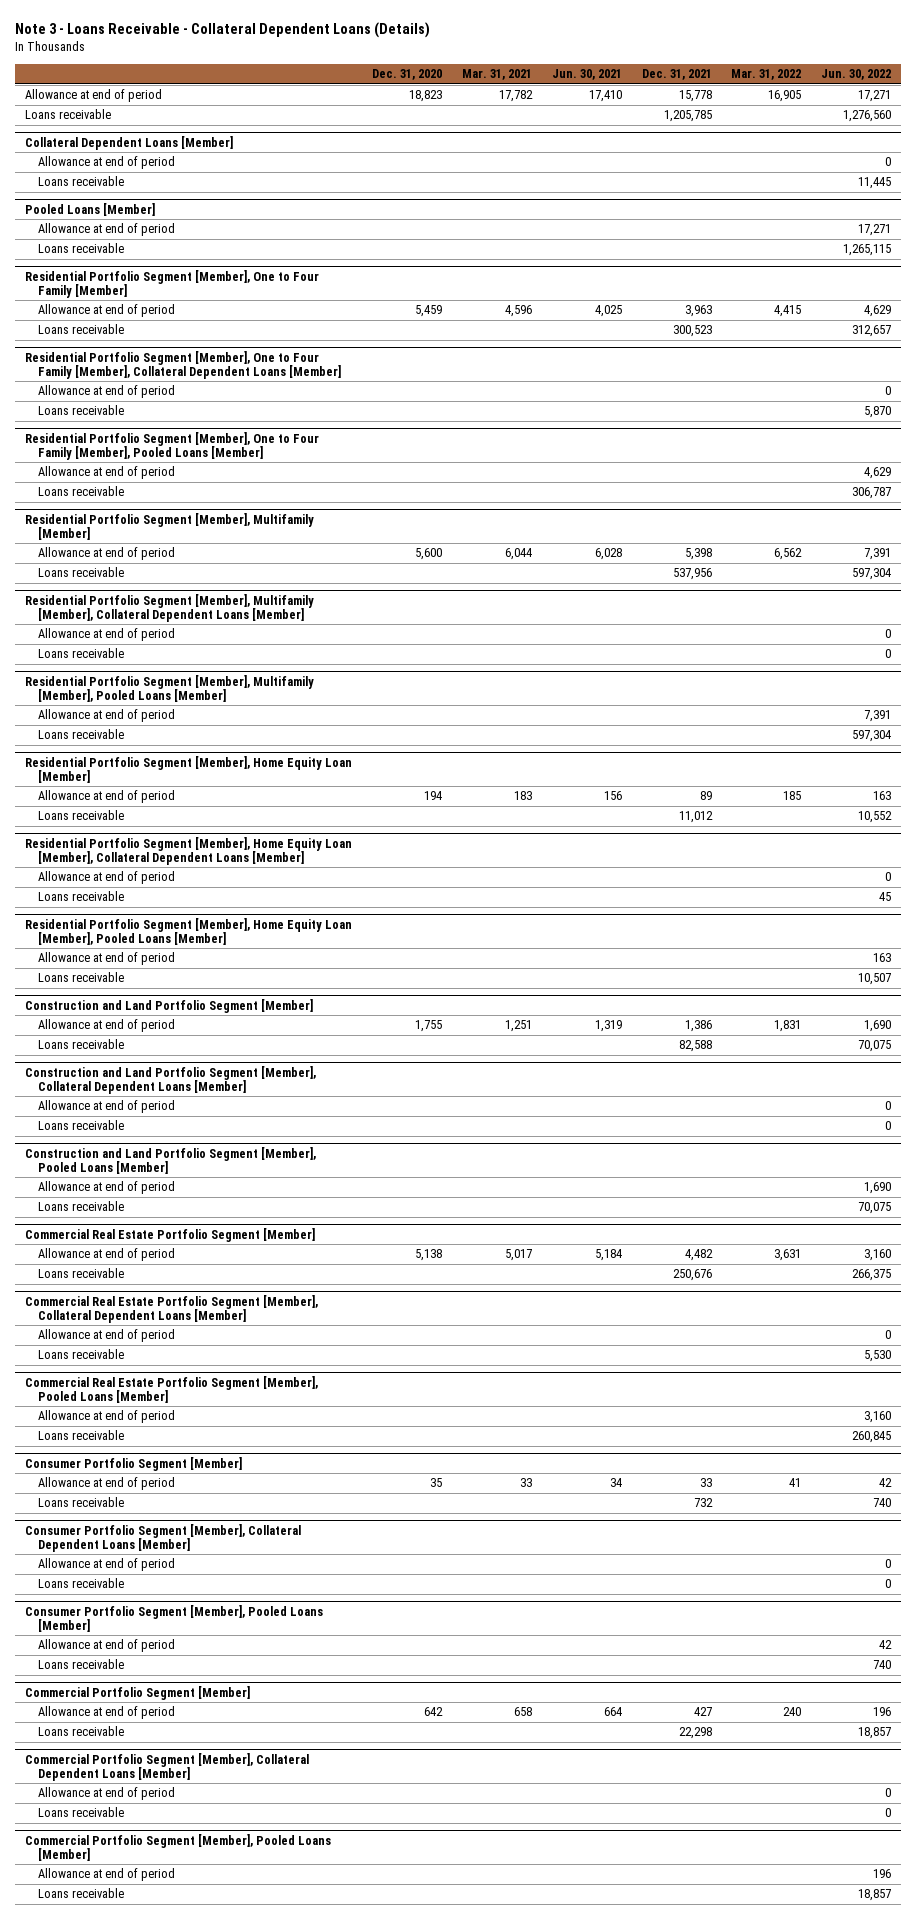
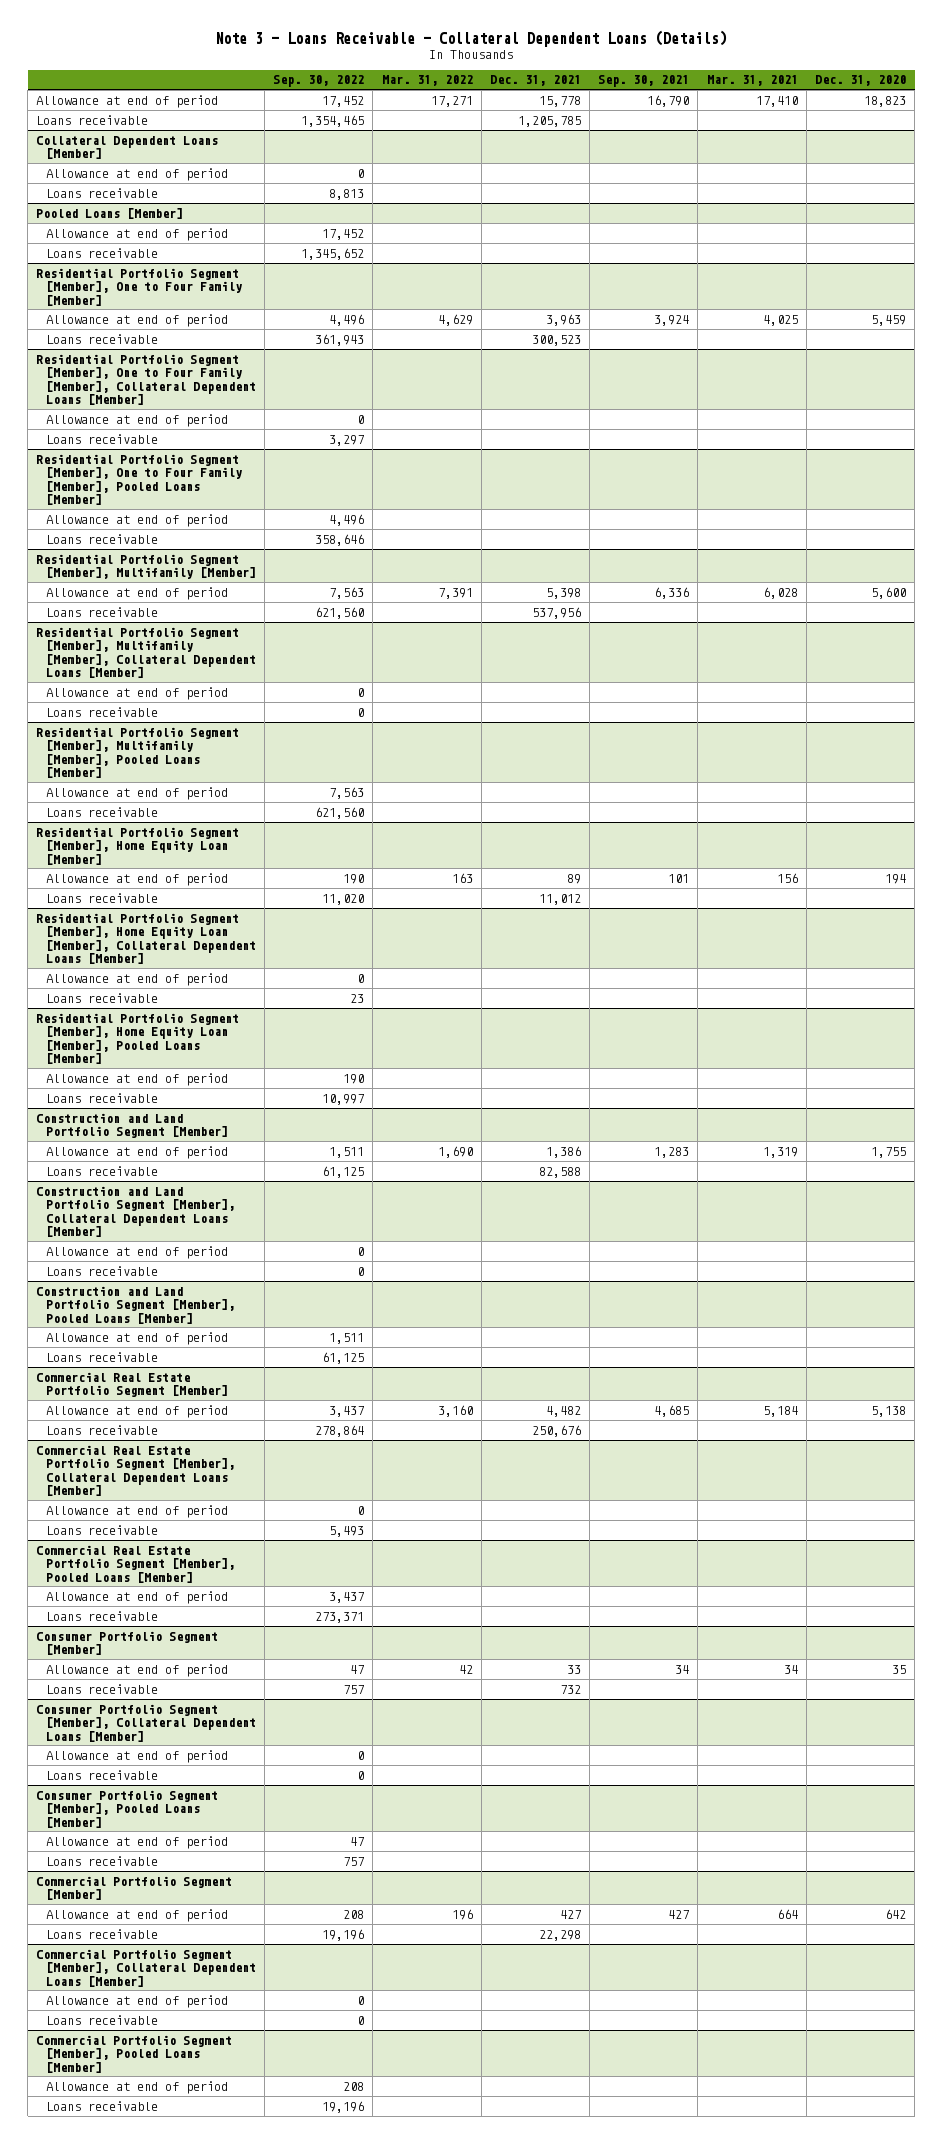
[551,69,622,81] Jun. 30, 2021 -> none
[821,69,892,81] Jun. 30, 2022 -> none
none -> [273,75,365,88] Sep. 30, 2022
none -> [598,75,690,88] Sep. 30, 2021
[498,90,533,103] 17,782 -> [755,95,798,107] 17,410
[768,90,802,103] 16,905 -> [430,95,473,107] 17,271
[504,305,532,318] 4,596 -> [762,314,798,326] 4,025
[774,305,802,318] 4,415 -> [437,313,473,326] 4,629
[504,548,532,561] 6,044 -> [762,586,798,599] 6,028
[774,548,803,561] 6,562 -> [437,587,473,599] 7,391
[513,791,532,801] 183 -> [776,872,798,883] 156
[783,791,802,801] 185 -> [451,872,473,883] 163
[504,1020,532,1033] 1,251 -> [762,1146,798,1158] 1,319
[774,1020,802,1033] 1,831 -> [437,1145,473,1158] 1,690
[504,1249,532,1262] 5,017 -> [762,1405,798,1417] 5,184
[774,1249,802,1262] 3,631 -> [437,1404,473,1417] 3,160
[519,1478,532,1488] 33 -> [783,1664,798,1674] 34
[789,1478,802,1488] 41 -> [458,1664,473,1674] 42
[513,1707,532,1717] 658 -> [776,1908,798,1919] 664
[783,1707,802,1717] 240 -> [451,1908,473,1920] 196

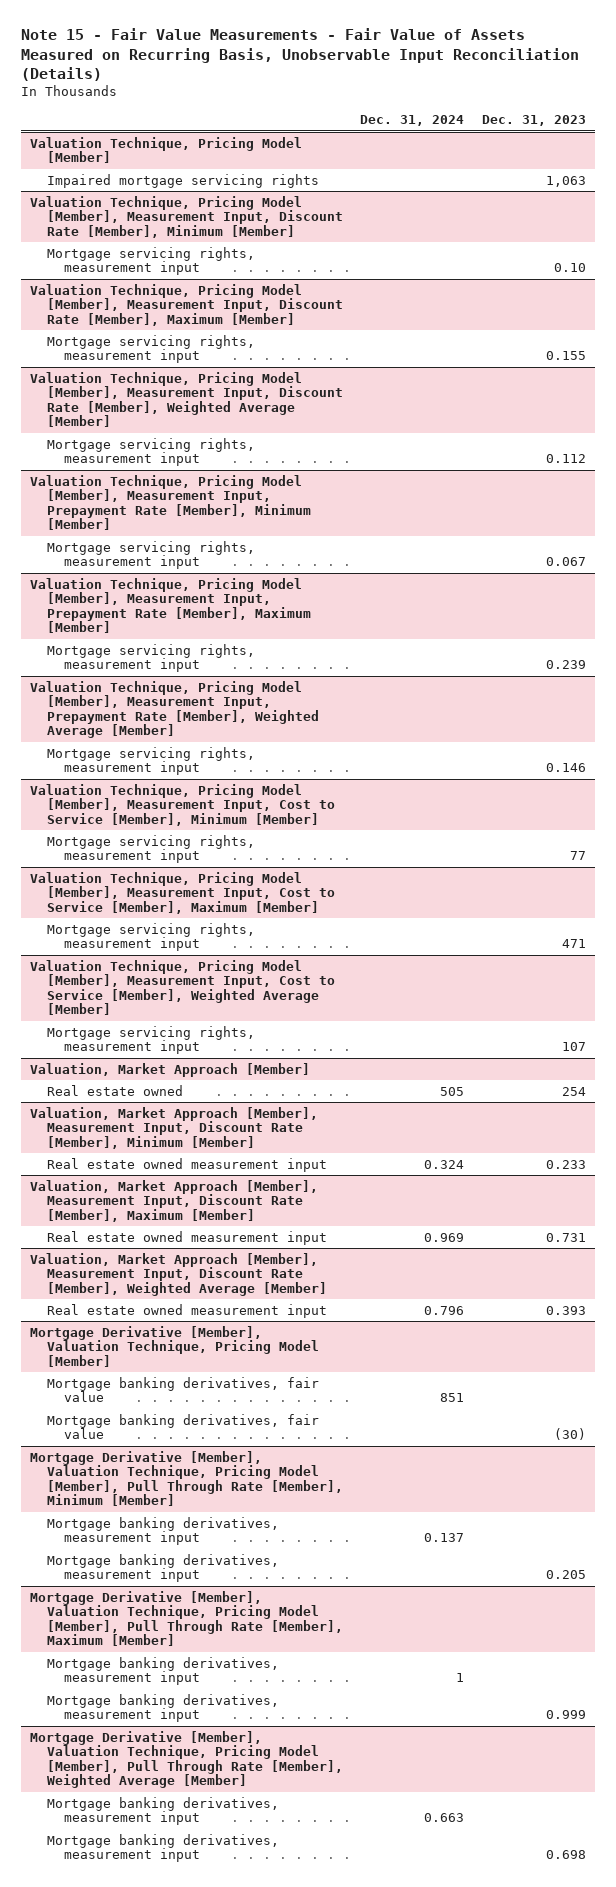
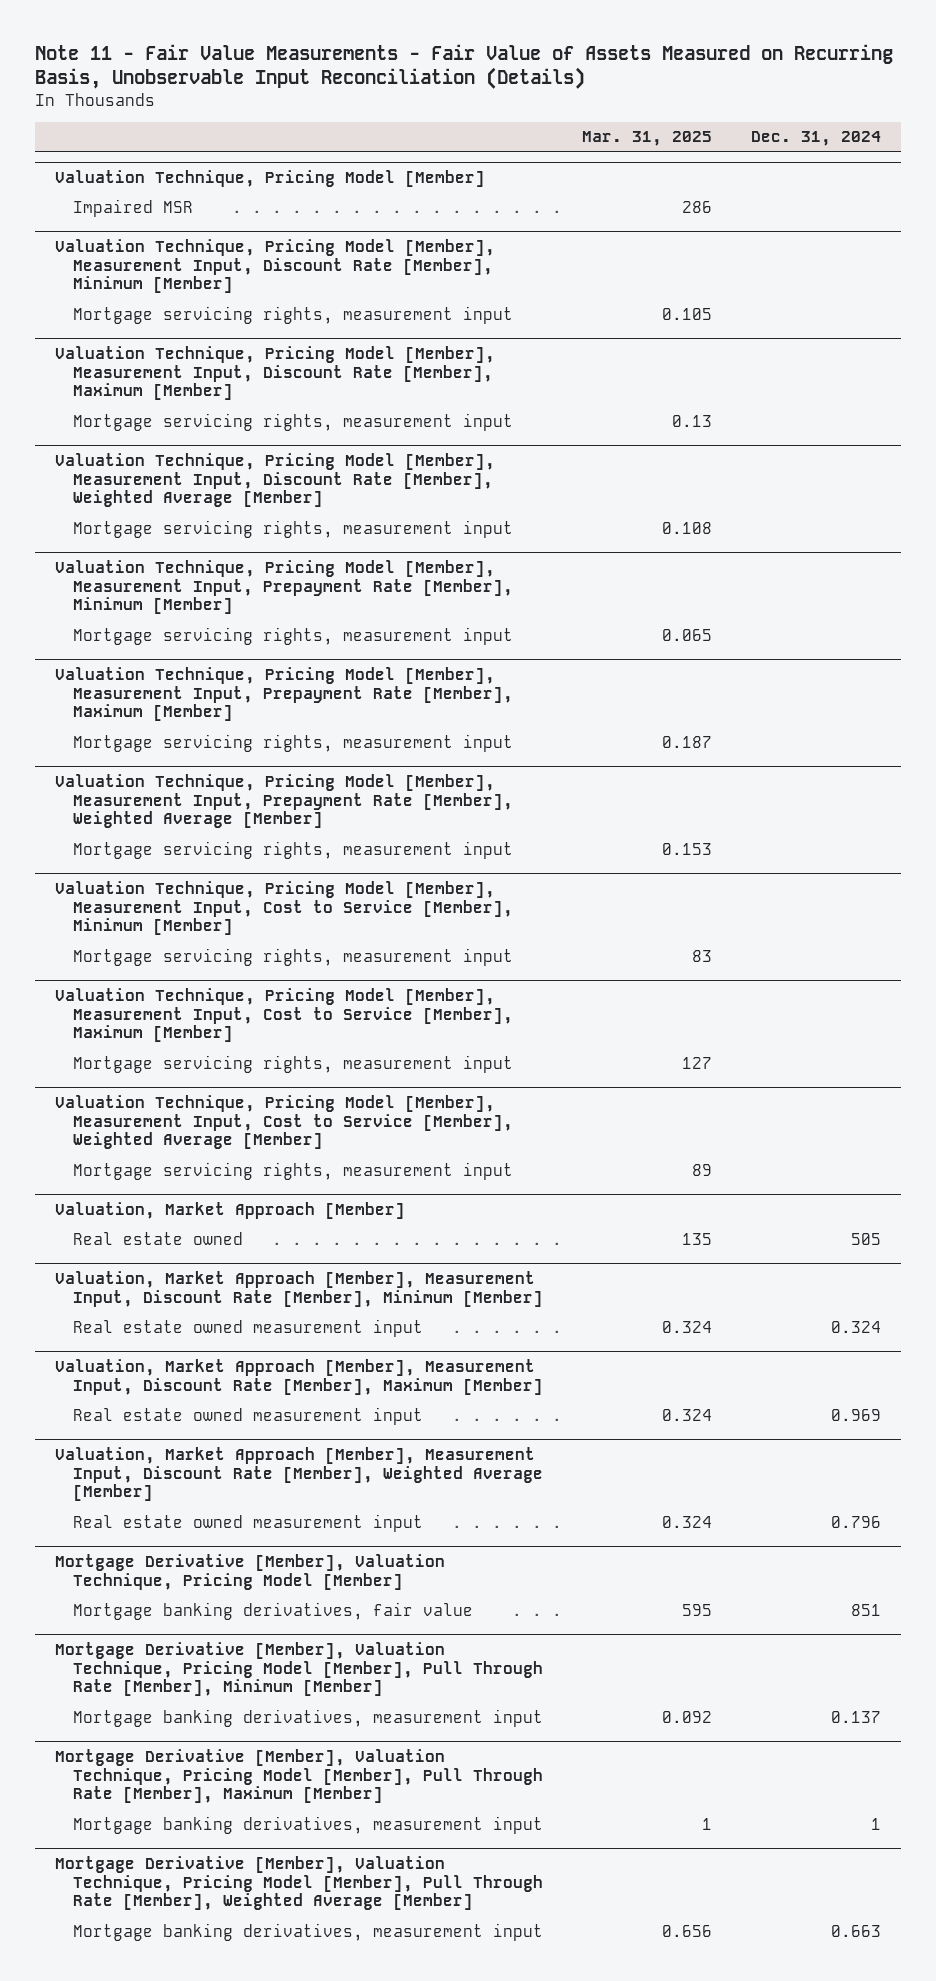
[21,28,580,82] Note 15 - Fair Value Measurements - Fair Value of Assets Measured on Recurring Basis, Unobservable Input Reconciliation (Details) -> [34,43,893,90] Note 11 - Fair Value Measurements - Fair Value of Assets Measured on Recurring Basis, Unobservable Input Reconciliation (Details)
[481,114,586,126] Dec. 31, 2023 -> none
none -> [581,131,712,147] Mar. 31, 2025
[46,173,319,188] Impaired mortgage servicing rights -> [72,198,193,217] Impaired MSR
[46,1413,319,1440] Mortgage banking derivatives, fair value -> none
[46,1553,279,1583] Mortgage banking derivatives, measurement input -> none
[46,1693,279,1723] Mortgage banking derivatives, measurement input -> none
[46,1833,279,1863] Mortgage banking derivatives, measurement input -> none

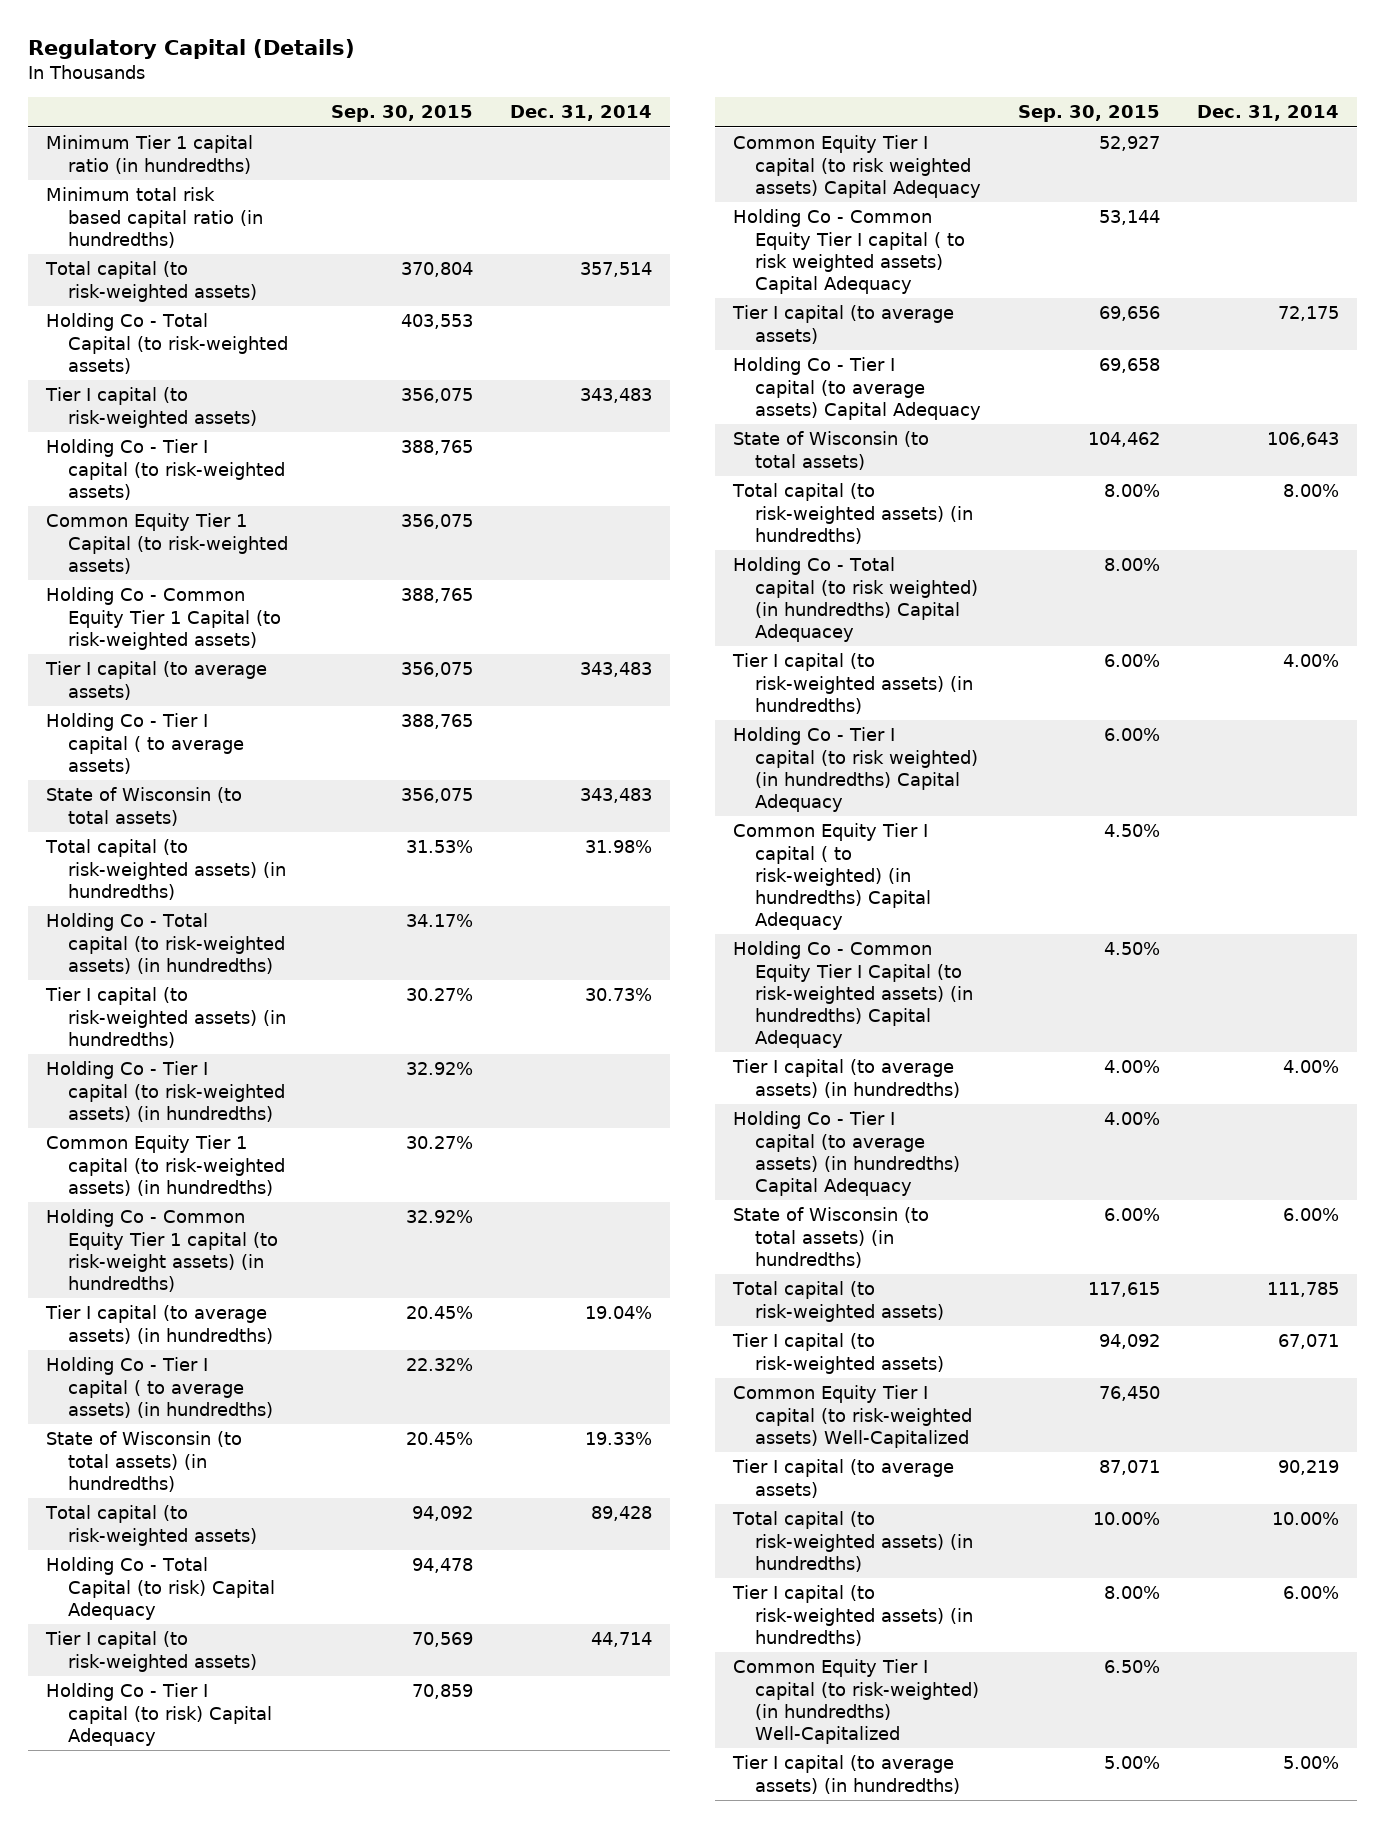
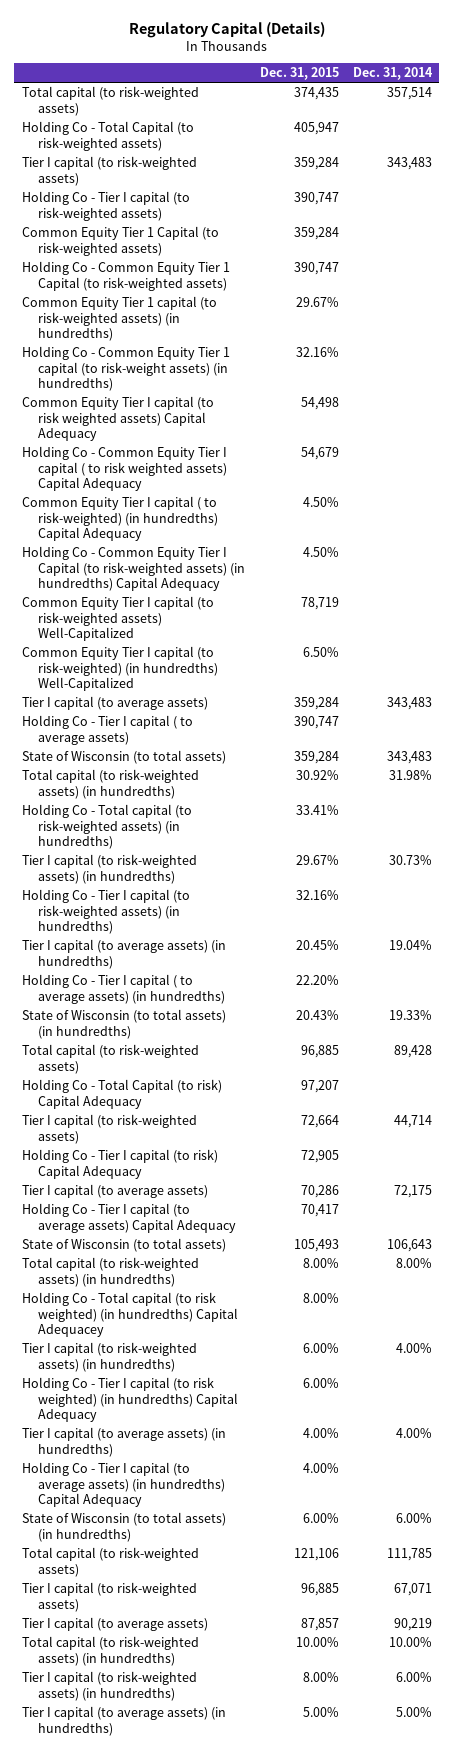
[330,105,473,123] Sep. 30, 2015 -> none
none -> [259,67,339,81] Dec. 31, 2015
[46,135,254,174] Minimum Tier 1 capital ratio (in hundredths) -> none
[46,187,263,248] Minimum total risk based capital ratio (in hundredths) -> none
[46,1135,285,1196] Common Equity Tier 1 capital (to risk-weighted assets) (in hundredths) -> [21,296,217,342] Common Equity Tier 1 capital (to risk-weighted assets) (in hundredths)
[46,1209,278,1292] Holding Co - Common Equity Tier 1 capital (to risk-weight assets) (in hundredths) -> [21,346,230,392] Holding Co - Common Equity Tier 1 capital (to risk-weight assets) (in hundredths)
[733,135,981,198] Common Equity Tier I capital (to risk weighted assets) Capital Adequacy -> [21,396,214,442] Common Equity Tier I capital (to risk weighted assets) Capital Adequacy
[733,209,965,294] Holding Co - Common Equity Tier I capital ( to risk weighted assets) Capital Adequacy -> [21,446,228,492] Holding Co - Common Equity Tier I capital ( to risk weighted assets) Capital Adequacy
[733,823,931,930] Common Equity Tier I capital ( to risk-weighted) (in hundredths) Capital Adequacy -> [21,496,219,542] Common Equity Tier I capital ( to risk-weighted) (in hundredths) Capital Adequacy
[733,941,973,1048] Holding Co - Common Equity Tier I Capital (to risk-weighted assets) (in hundredths) Capital Adequacy -> [21,546,246,592] Holding Co - Common Equity Tier I Capital (to risk-weighted assets) (in hundredths) Capital Adequacy
[733,1385,972,1448] Common Equity Tier I capital (to risk-weighted assets) Well-Capitalized -> [21,596,214,642] Common Equity Tier I capital (to risk-weighted assets) Well-Capitalized
[733,1659,979,1744] Common Equity Tier I capital (to risk-weighted) (in hundredths) Well-Capitalized -> [21,646,219,692] Common Equity Tier I capital (to risk-weighted) (in hundredths) Well-Capitalized

